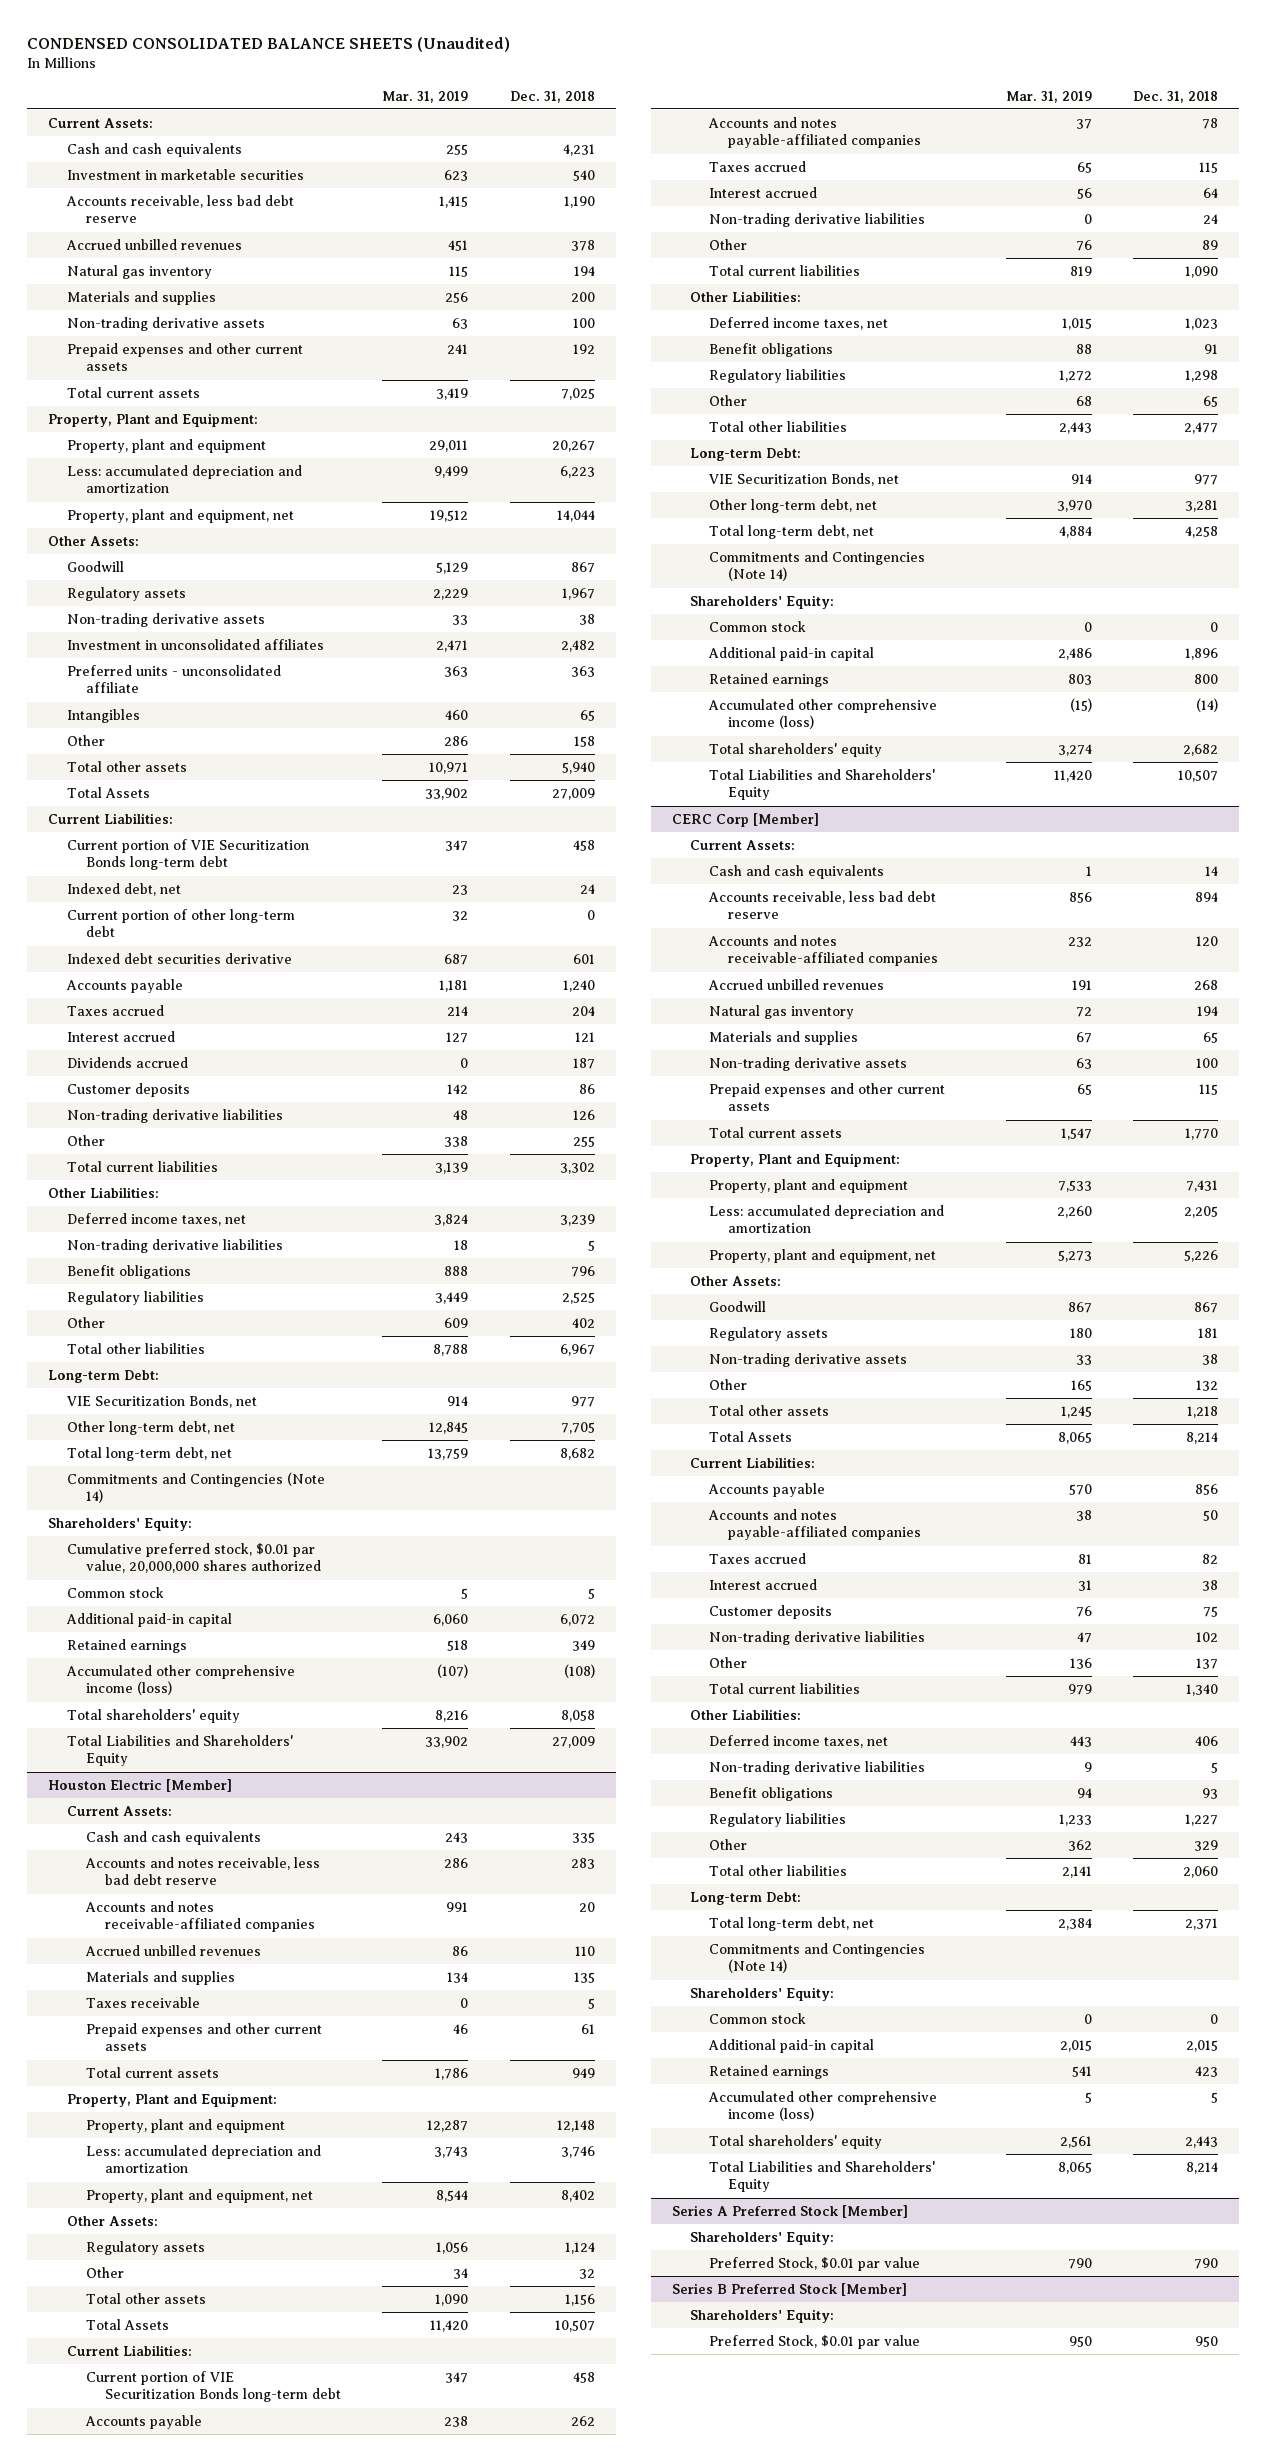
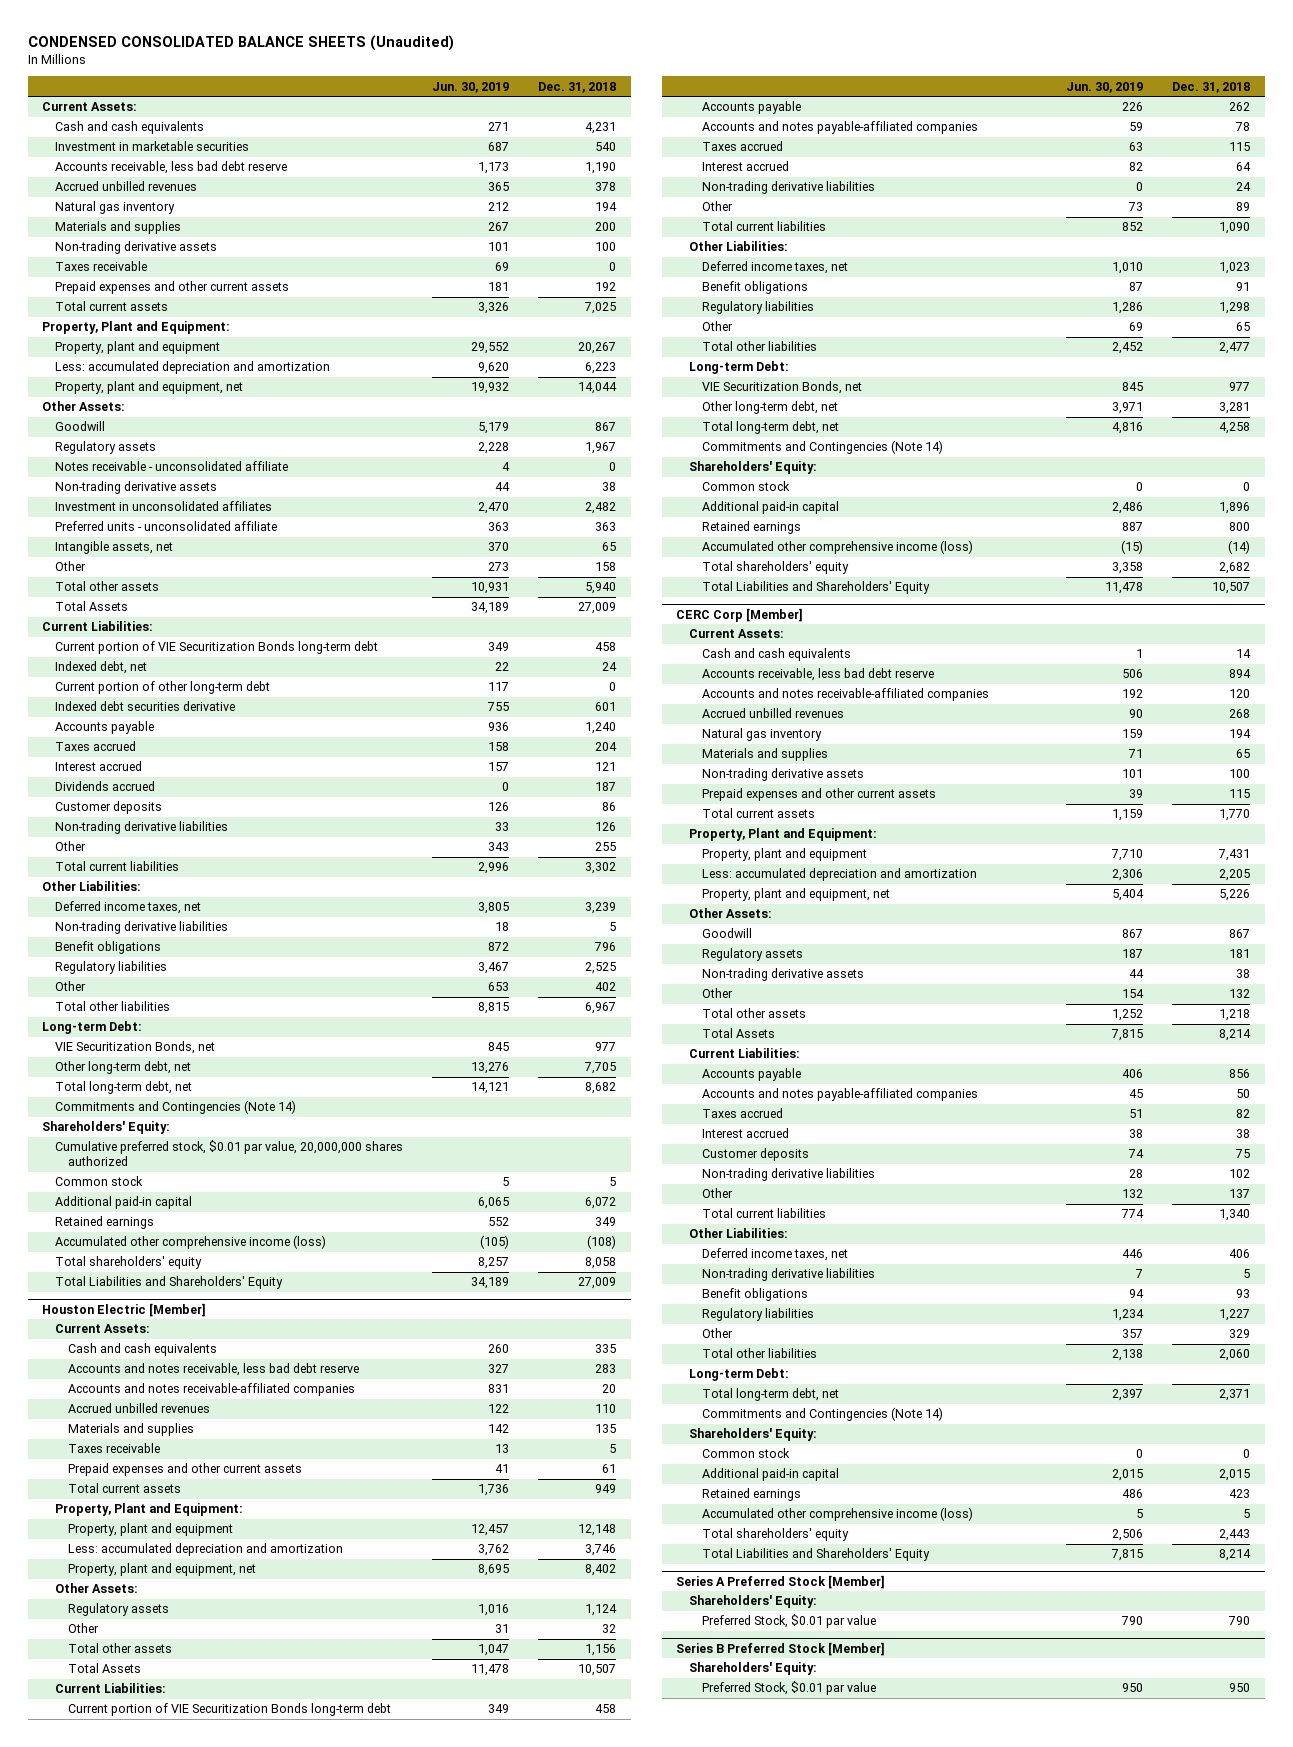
[382,90,469,103] Mar. 31, 2019 -> none
none -> [432,81,510,93] Jun. 30, 2019
none -> [55,261,148,272] Taxes receivable
none -> [55,461,289,472] Notes receivable - unconsolidated affiliate
[67,709,141,724] Intangibles -> [55,541,174,555] Intangible assets, net

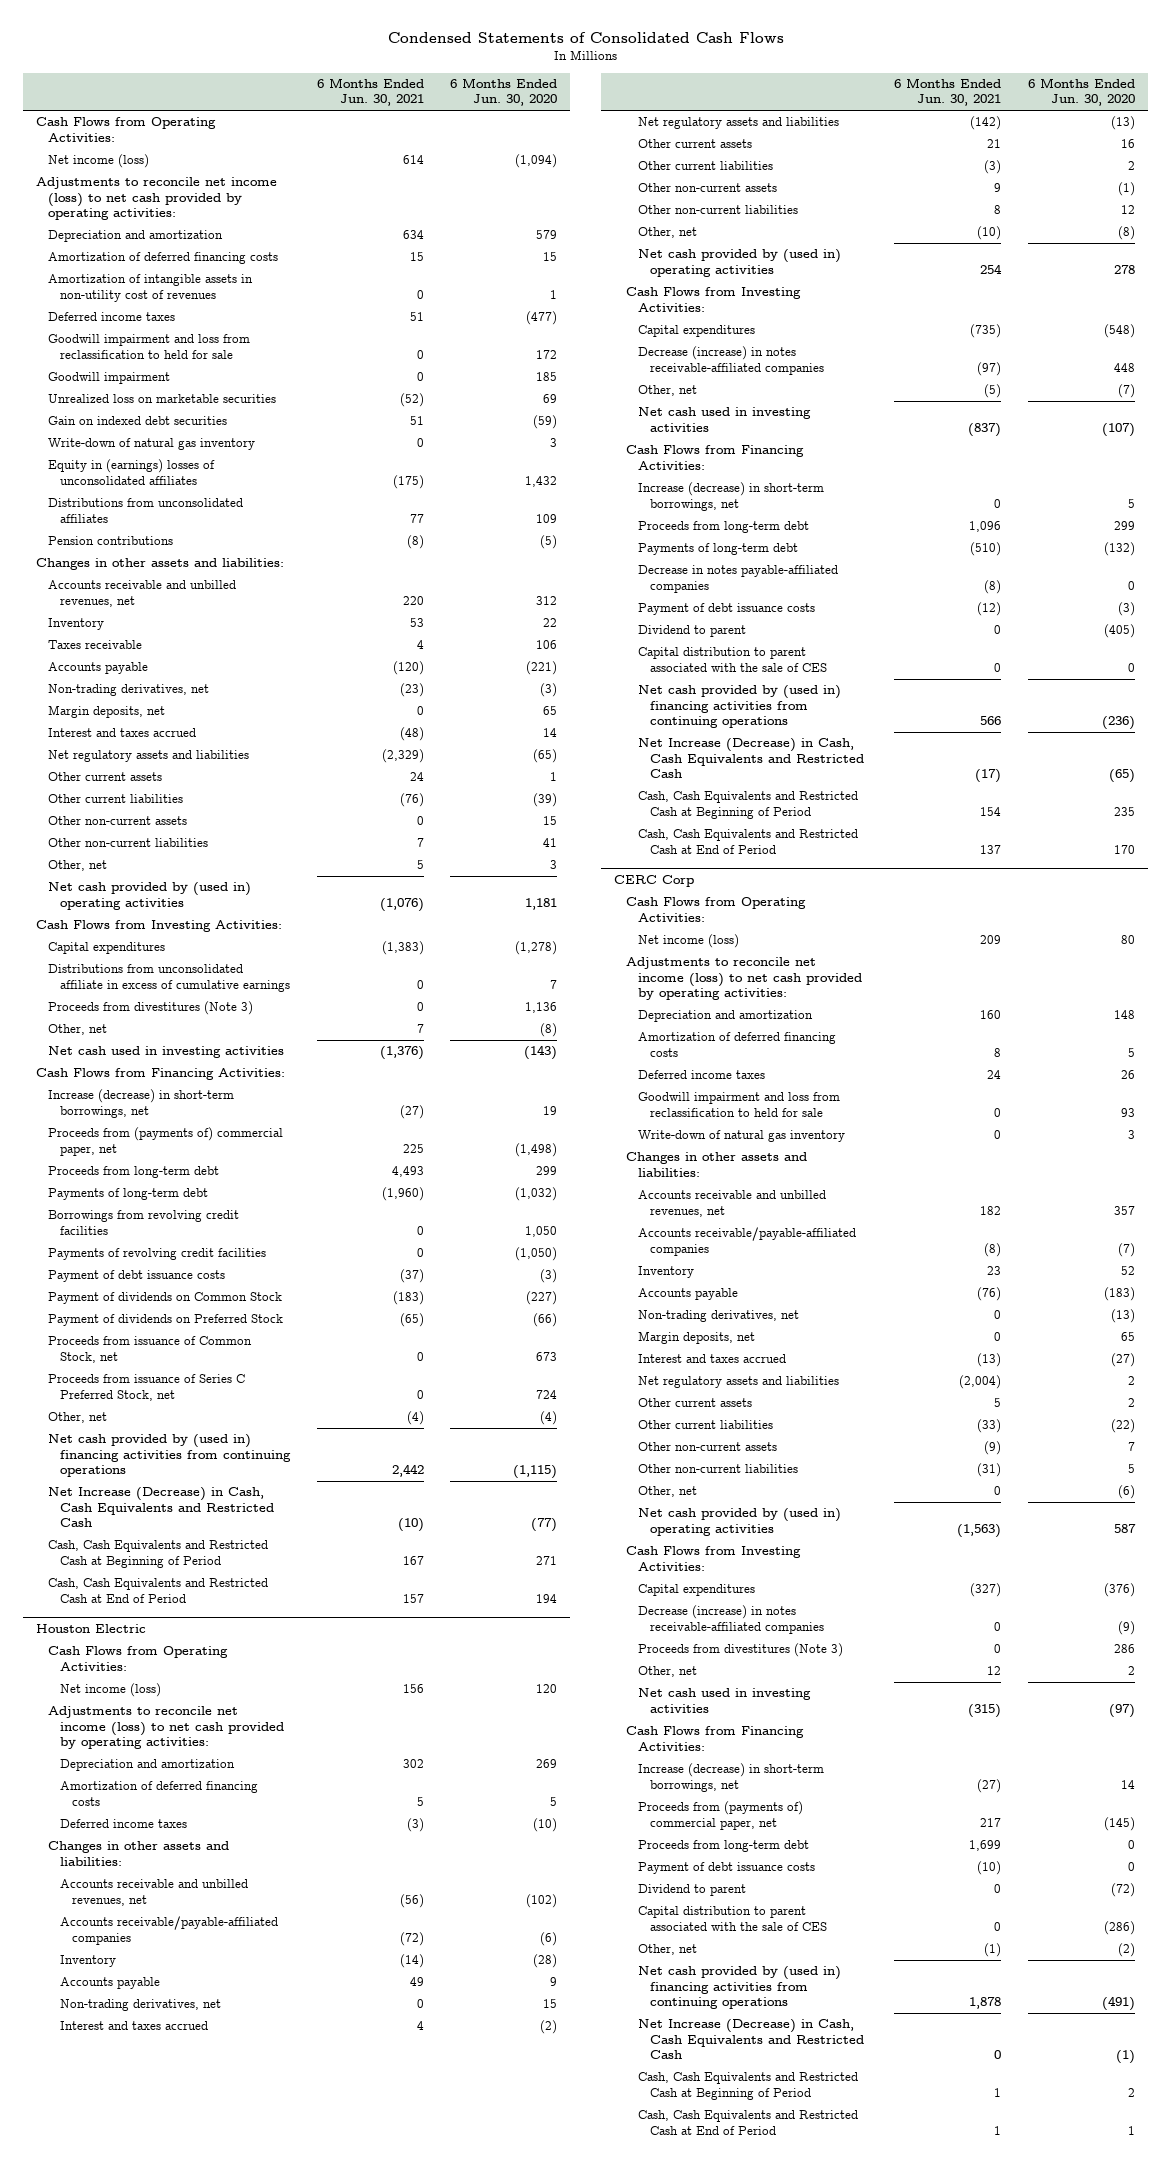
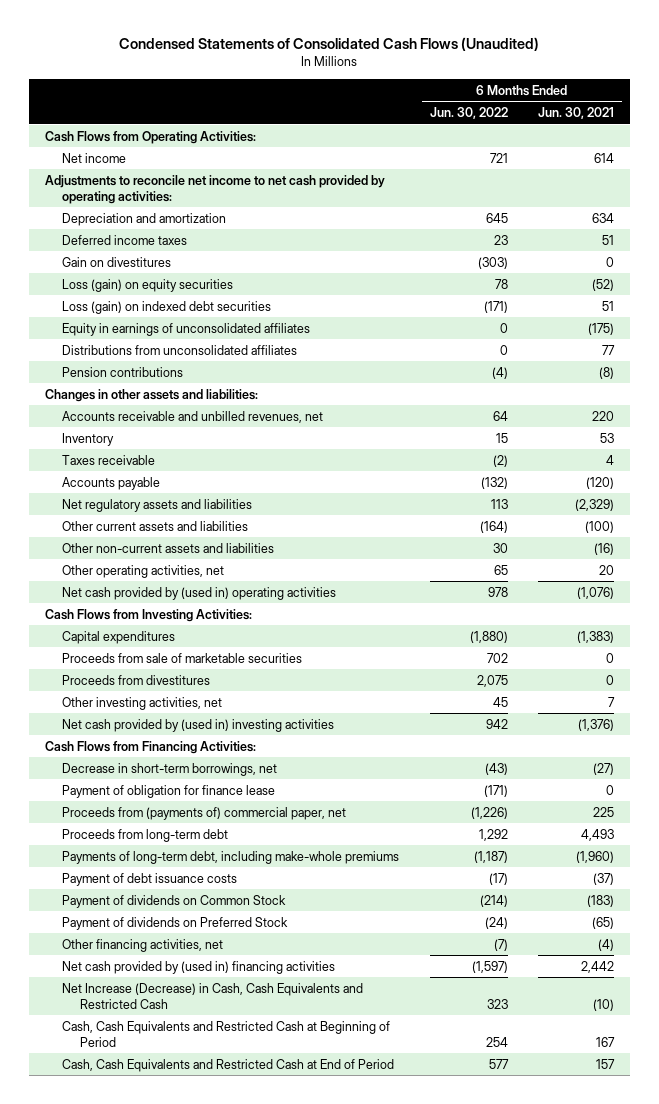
[387,31,784,43] Condensed Statements of Consolidated Cash Flows -> [119,36,540,51] Condensed Statements of Consolidated Cash Flows (Unaudited)
[449,78,557,107] 6 Months Ended Jun. 30, 2020 -> none
none -> [429,107,508,120] Jun. 30, 2022
[48,154,150,169] Net income (loss) -> [62,152,127,163] Net income
[36,177,278,221] Adjustments to reconcile net income (loss) to net cash provided by operating activities: -> [44,174,385,204] Adjustments to reconcile net income to net cash provided by operating activities:
[48,252,279,265] Amortization of deferred financing costs -> none
[48,274,254,302] Amortization of intangible assets in non-utility cost of revenues -> none
[48,334,251,359] Goodwill impairment and loss from reclassification to held for sale -> none
[48,372,171,385] Goodwill impairment -> none
[48,394,277,404] Unrealized loss on marketable securities -> none
[48,438,256,451] Write-down of natural gas inventory -> none
none -> [62,256,172,267] Gain on divestitures
none -> [62,278,234,292] Loss (gain) on equity securities
[48,416,228,426] Gain on indexed debt securities -> [62,300,272,314] Loss (gain) on indexed debt securities
[48,459,216,485] Equity in (earnings) losses of unconsolidated affiliates -> [62,322,311,336] Equity in earnings of unconsolidated affiliates
[48,684,210,697] Non-trading derivatives, net -> none
[48,705,166,719] Margin deposits, net -> none
[48,728,197,738] Interest and taxes accrued -> none
[48,794,184,804] Other current liabilities -> none
[48,838,209,848] Other non-current liabilities -> none
[48,772,163,782] Other current assets -> [62,520,249,531] Other current assets and liabilities
[409,772,424,782] 24 -> [585,520,615,533] (100)
[48,816,188,826] Other non-current assets -> [62,542,275,553] Other non-current assets and liabilities
[416,816,424,826] 0 -> [594,542,615,555] (16)
[48,860,108,872] Other, net -> [62,564,225,578] Other operating activities, net
[416,860,424,870] 5 -> [599,564,615,575] 20
[48,964,291,992] Distributions from unconsolidated affiliate in excess of cumulative earnings -> none
none -> [62,652,303,663] Proceeds from sale of marketable securities
[48,1001,254,1016] Proceeds from divestitures (Note 3) -> [62,674,211,685] Proceeds from divestitures
[48,1024,108,1036] Other, net -> [62,696,223,710] Other investing activities, net
[48,1046,285,1059] Net cash used in investing activities -> [62,718,335,732] Net cash provided by (used in) investing activities
[48,1089,235,1118] Increase (decrease) in short-term borrowings, net -> [62,762,278,776] Decrease in short-term borrowings, net
none -> [62,784,276,798] Payment of obligation for finance lease
[48,1210,240,1235] Borrowings from revolving credit facilities -> none
[48,1248,267,1261] Payments of revolving credit facilities -> none
[48,1188,209,1201] Payments of long-term debt -> [62,850,400,864] Payments of long-term debt, including make-whole premiums
[48,1336,253,1363] Proceeds from issuance of Common Stock, net -> none
[48,1374,246,1401] Proceeds from issuance of Series C Preferred Stock, net -> none
[48,1412,108,1424] Other, net -> [62,938,224,952] Other financing activities, net
[48,1434,292,1478] Net cash provided by (used in) financing activities from continuing operations -> [62,960,336,974] Net cash provided by (used in) financing activities
[36,1624,147,1634] Houston Electric -> none
[48,1646,229,1671] Cash Flows from Operating Activities: -> none
[60,1683,162,1698] Net income (loss) -> none
[48,1706,285,1750] Adjustments to reconcile net income (loss) to net cash provided by operating activities: -> none
[60,1759,236,1772] Depreciation and amortization -> none
[60,1781,259,1806] Amortization of deferred financing costs -> none
[60,1819,188,1829] Deferred income taxes -> none
[48,1841,230,1866] Changes in other assets and liabilities: -> none
[60,1879,249,1906] Accounts receivable and unbilled revenues, net -> none
[60,1916,279,1945] Accounts receivable/payable-affiliated companies -> none
[60,1955,117,1968] Inventory -> none
[60,1977,161,1990] Accounts payable -> none
[60,1999,222,2012] Non-trading derivatives, net -> none
[60,2021,209,2031] Interest and taxes accrued -> none
[638,117,840,130] Net regulatory assets and liabilities -> none
[638,139,753,149] Other current assets -> none
[638,161,774,171] Other current liabilities -> none
[638,183,778,193] Other non-current assets -> none
[638,205,799,215] Other non-current liabilities -> none
[638,227,698,239] Other, net -> none
[638,249,842,277] Net cash provided by (used in) operating activities -> none
[626,287,802,312] Cash Flows from Investing Activities: -> none
[638,325,756,338] Capital expenditures -> none
[638,346,825,375] Decrease (increase) in notes receivable-affiliated companies -> none
[638,385,698,397] Other, net -> none
[638,407,812,432] Net cash used in investing activities -> none
[626,445,805,470] Cash Flows from Financing Activities: -> none
[638,482,825,511] Increase (decrease) in short-term borrowings, net -> none
[638,521,810,534] Proceeds from long-term debt -> none
[638,543,799,556] Payments of long-term debt -> none
[638,565,839,593] Decrease in notes payable-affiliated companies -> none
[638,603,816,616] Payment of debt issuance costs -> none
[638,625,747,638] Dividend to parent -> none
[638,647,828,672] Capital distribution to parent associated with the sale of CES -> none
[638,685,842,729] Net cash provided by (used in) financing activities from continuing operations -> none
[638,738,865,779] Net Increase (Decrease) in Cash, Cash Equivalents and Restricted Cash -> none
[638,791,859,819] Cash, Cash Equivalents and Restricted Cash at Beginning of Period -> none
[638,829,859,854] Cash, Cash Equivalents and Restricted Cash at End of Period -> none
[614,875,695,888] CERC Corp -> none
[626,897,807,922] Cash Flows from Operating Activities: -> none
[638,934,740,949] Net income (loss) -> none
[626,957,863,1001] Adjustments to reconcile net income (loss) to net cash provided by operating activities: -> none
[638,1010,814,1023] Depreciation and amortization -> none
[638,1032,837,1057] Amortization of deferred financing costs -> none
[638,1070,766,1080] Deferred income taxes -> none
[638,1092,841,1117] Goodwill impairment and loss from reclassification to held for sale -> none
[638,1130,846,1143] Write-down of natural gas inventory -> none
[626,1152,808,1177] Changes in other assets and liabilities: -> none
[638,1190,827,1217] Accounts receivable and unbilled revenues, net -> none
[638,1227,857,1256] Accounts receivable/payable-affiliated companies -> none
[638,1266,695,1279] Inventory -> none
[638,1288,739,1301] Accounts payable -> none
[638,1310,800,1323] Non-trading derivatives, net -> none
[638,1331,756,1345] Margin deposits, net -> none
[638,1354,787,1364] Interest and taxes accrued -> none
[638,1376,840,1389] Net regulatory assets and liabilities -> none
[638,1398,753,1408] Other current assets -> none
[638,1420,774,1430] Other current liabilities -> none
[638,1442,778,1452] Other non-current assets -> none
[638,1464,799,1474] Other non-current liabilities -> none
[638,1486,698,1498] Other, net -> none
[638,1508,842,1536] Net cash provided by (used in) operating activities -> none
[626,1546,802,1571] Cash Flows from Investing Activities: -> none
[638,1584,756,1597] Capital expenditures -> none
[638,1605,825,1634] Decrease (increase) in notes receivable-affiliated companies -> none
[638,1643,844,1658] Proceeds from divestitures (Note 3) -> none
[638,1666,698,1678] Other, net -> none
[638,1688,812,1713] Net cash used in investing activities -> none
[626,1726,805,1751] Cash Flows from Financing Activities: -> none
[638,1763,825,1792] Increase (decrease) in short-term borrowings, net -> none
[638,1801,804,1830] Proceeds from (payments of) commercial paper, net -> none
[638,1840,810,1853] Proceeds from long-term debt -> none
[638,1862,816,1875] Payment of debt issuance costs -> none
[638,1884,747,1897] Dividend to parent -> none
[638,1906,828,1931] Capital distribution to parent associated with the sale of CES -> none
[638,1944,698,1956] Other, net -> none
[638,1966,842,2010] Net cash provided by (used in) financing activities from continuing operations -> none
[638,2019,865,2060] Net Increase (Decrease) in Cash, Cash Equivalents and Restricted Cash -> none
[638,2072,859,2100] Cash, Cash Equivalents and Restricted Cash at Beginning of Period -> none
[638,2110,859,2135] Cash, Cash Equivalents and Restricted Cash at End of Period -> none

